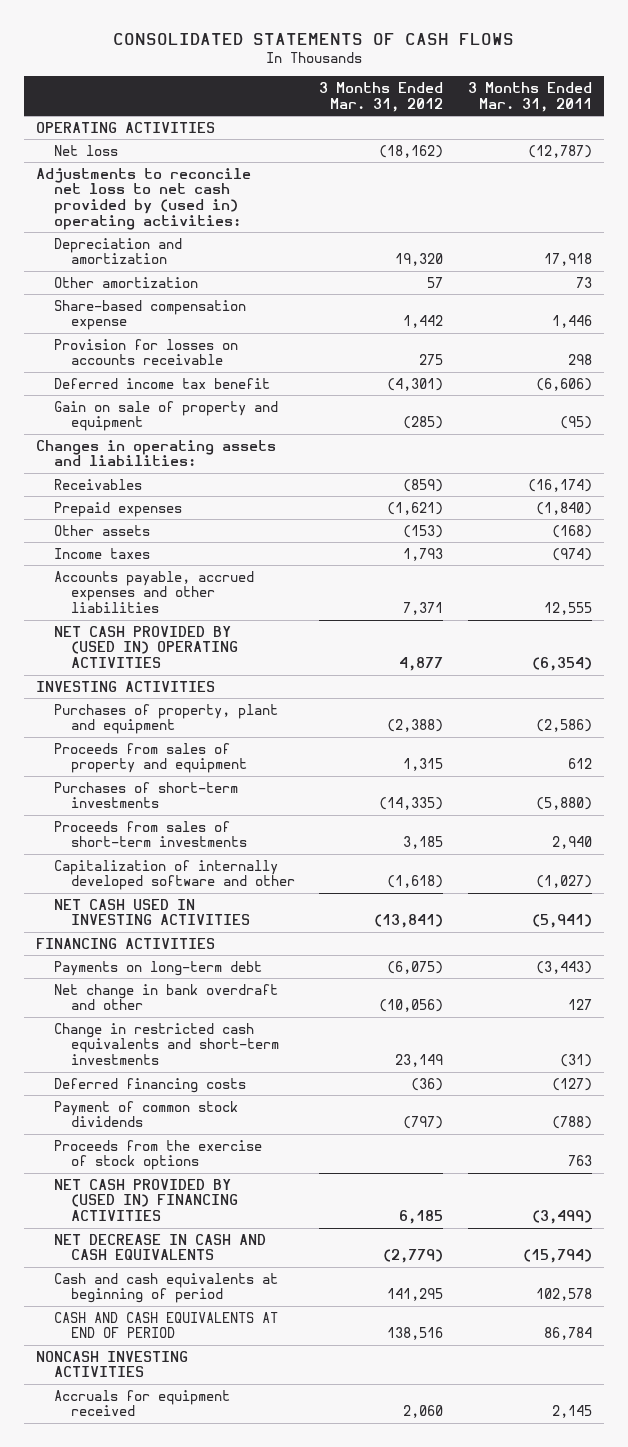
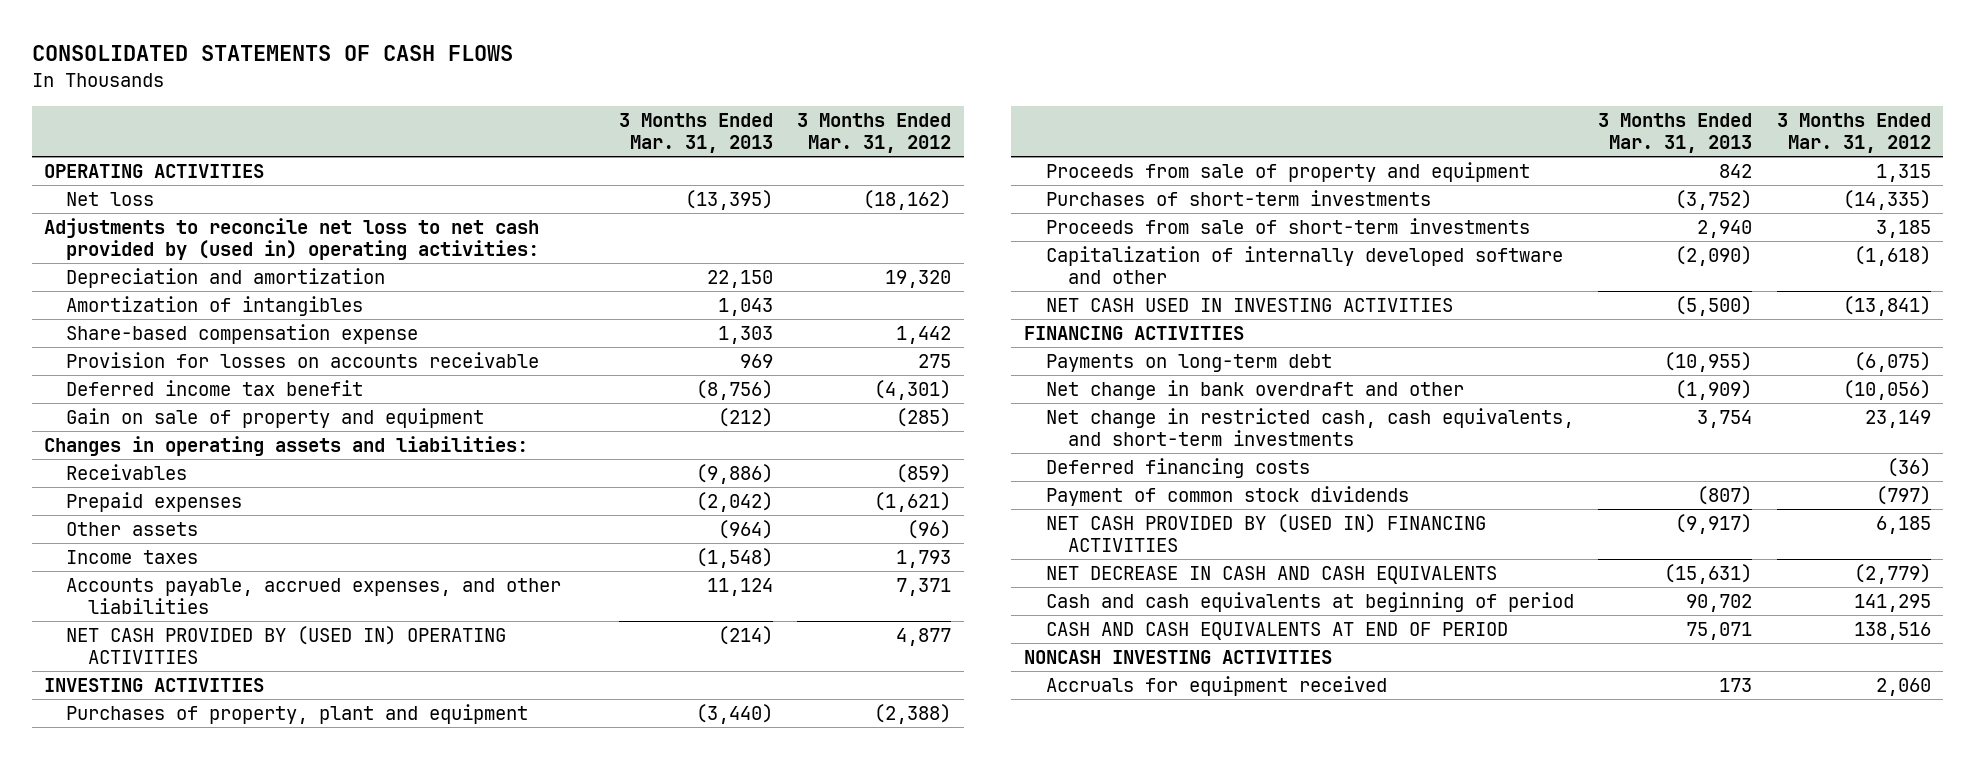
[467,82,592,112] 3 Months Ended Mar. 31, 2011 -> none
none -> [618,113,773,154] 3 Months Ended Mar. 31, 2013
[53,276,198,288] Other amortization -> none
none -> [66,295,364,316] Amortization of intangibles
[403,524,444,538] (153) -> [907,519,952,539] (96)
[53,570,254,613] Accounts payable, accrued expenses and other liabilities -> [66,577,562,615] Accounts payable, accrued expenses, and other liabilities
[53,742,247,774] Proceeds from sales of property and equipment -> [1045,161,1530,182] Proceeds from sale of property and equipment
[53,820,247,848] Proceeds from sales of short-term investments -> [1045,217,1530,234] Proceeds from sale of short-term investments
[53,1022,279,1065] Change in restricted cash equivalents and short-term investments -> [1045,407,1574,447] Net change in restricted cash, cash equivalents, and short-term investments
[53,1139,262,1171] Proceeds from the exercise of stock options -> none

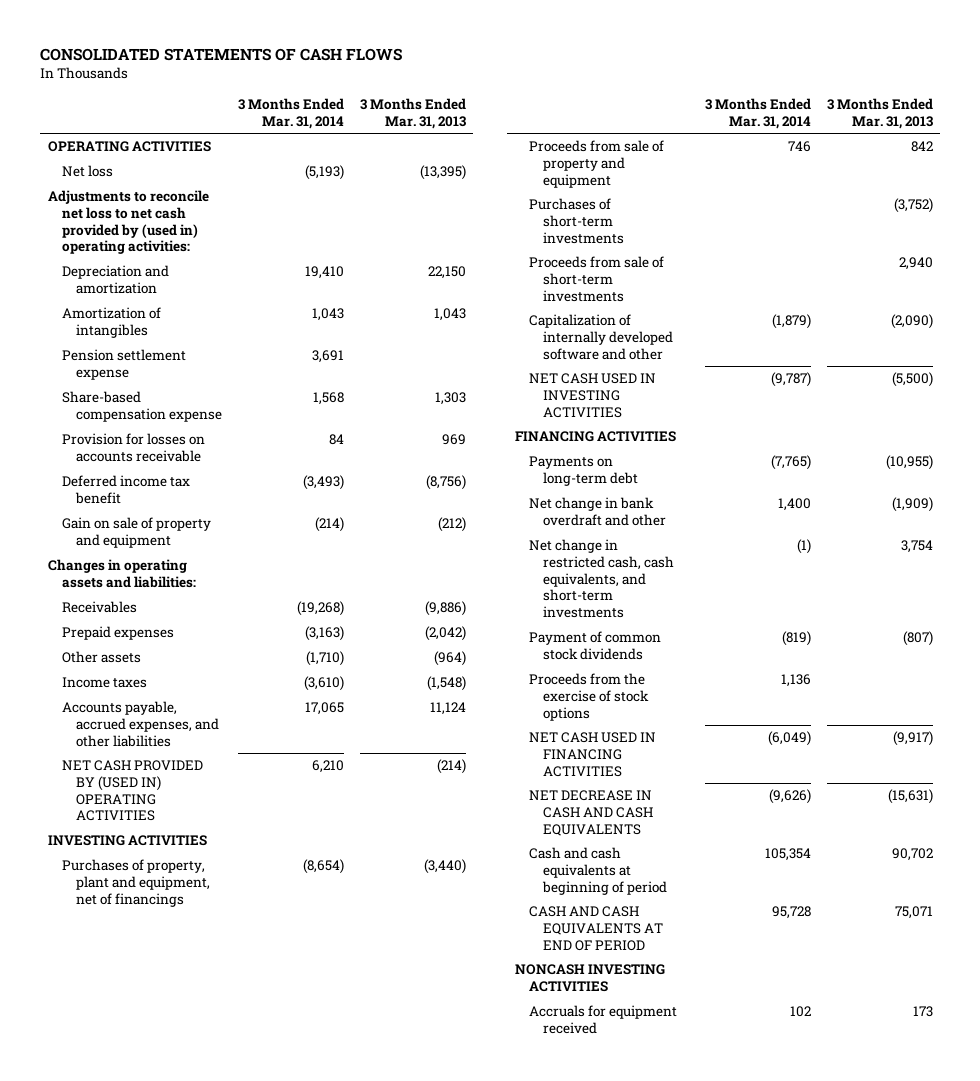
[797,113,952,154] 3 Months Ended Mar. 31, 2012 -> none
none -> [237,98,344,129] 3 Months Ended Mar. 31, 2014
none -> [61,349,186,380] Pension settlement expense
[66,703,529,724] Purchases of property, plant and equipment -> [61,859,211,907] Purchases of property, plant and equipment, net of financings
[1045,457,1310,478] Deferred financing costs -> none
none -> [528,673,650,721] Proceeds from the exercise of stock options
[1045,513,1486,553] NET CASH PROVIDED BY (USED IN) FINANCING ACTIVITIES -> [528,732,656,777] NET CASH USED IN FINANCING ACTIVITIES

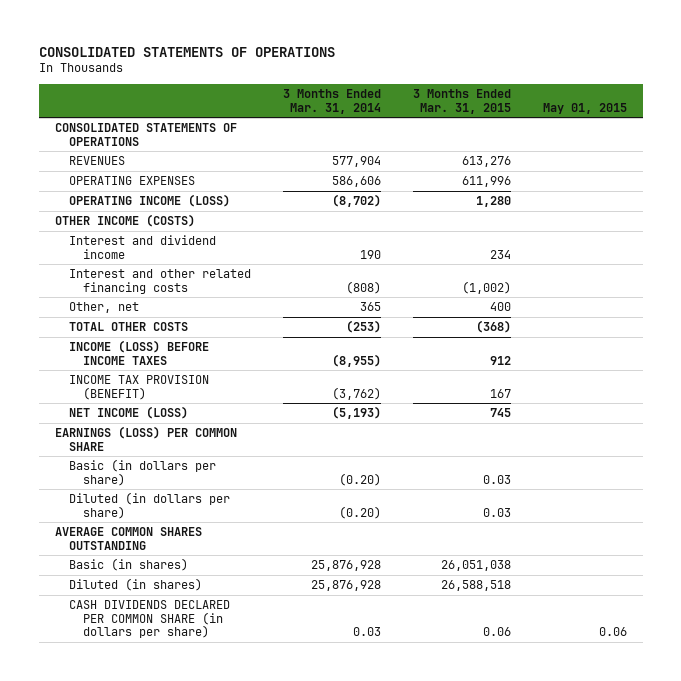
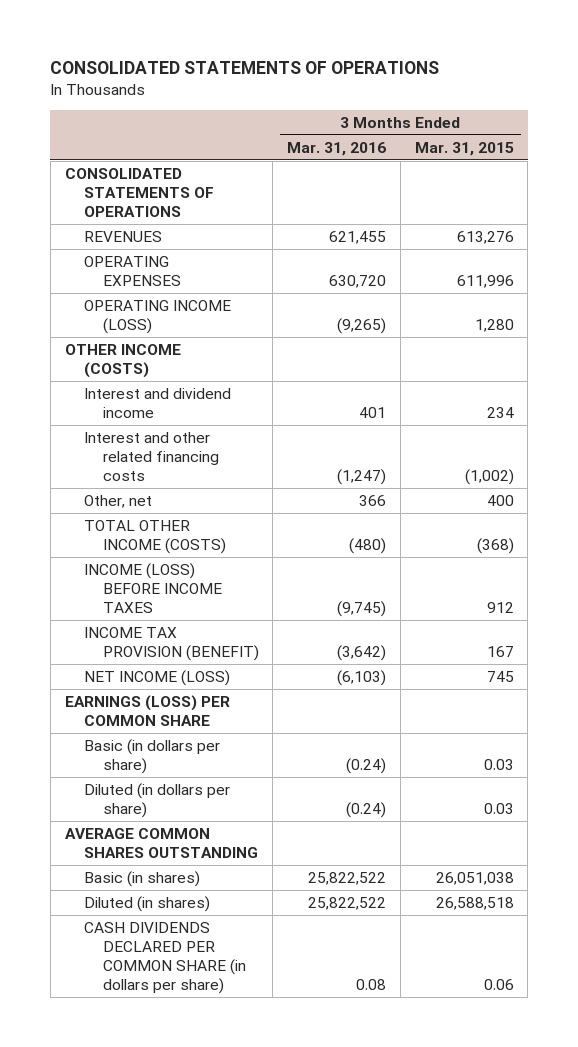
[282,88,381,114] 3 Months Ended Mar. 31, 2014 -> none
[542,102,627,114] May 01, 2015 -> none
none -> [287,141,387,156] Mar. 31, 2016
[68,321,188,331] TOTAL OTHER COSTS -> [83,519,226,554] TOTAL OTHER INCOME (COSTS)

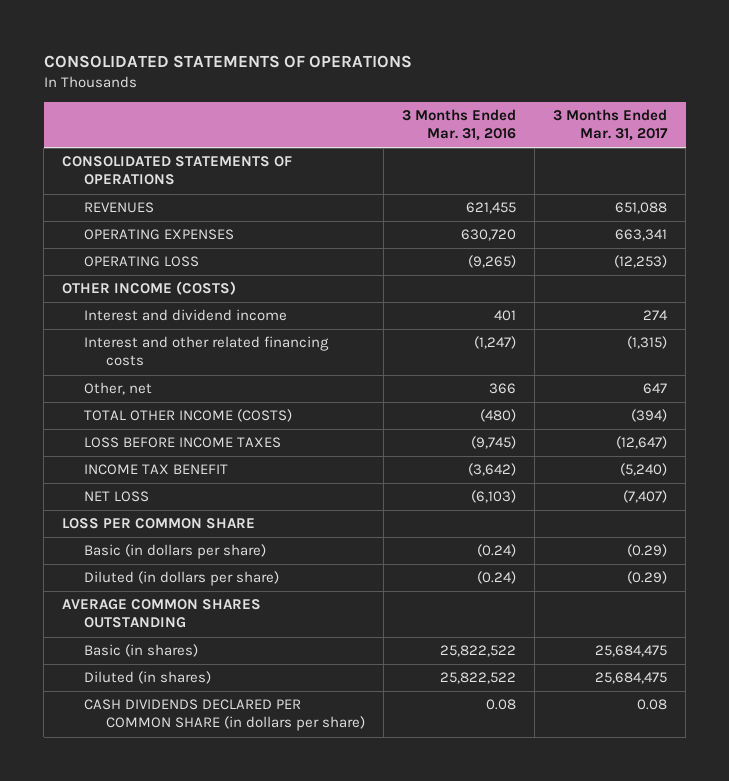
[414,141,514,156] Mar. 31, 2015 -> none
none -> [553,109,669,142] 3 Months Ended Mar. 31, 2017
[83,299,231,334] OPERATING INCOME (LOSS) -> [84,256,200,268] OPERATING LOSS
[83,562,222,613] INCOME (LOSS) BEFORE INCOME TAXES -> [84,437,282,449] LOSS BEFORE INCOME TAXES
[83,626,259,661] INCOME TAX PROVISION (BENEFIT) -> [84,464,229,476] INCOME TAX BENEFIT
[83,669,230,686] NET INCOME (LOSS) -> [84,491,150,503] NET LOSS
[64,694,230,726] EARNINGS (LOSS) PER COMMON SHARE -> [62,518,256,530] LOSS PER COMMON SHARE

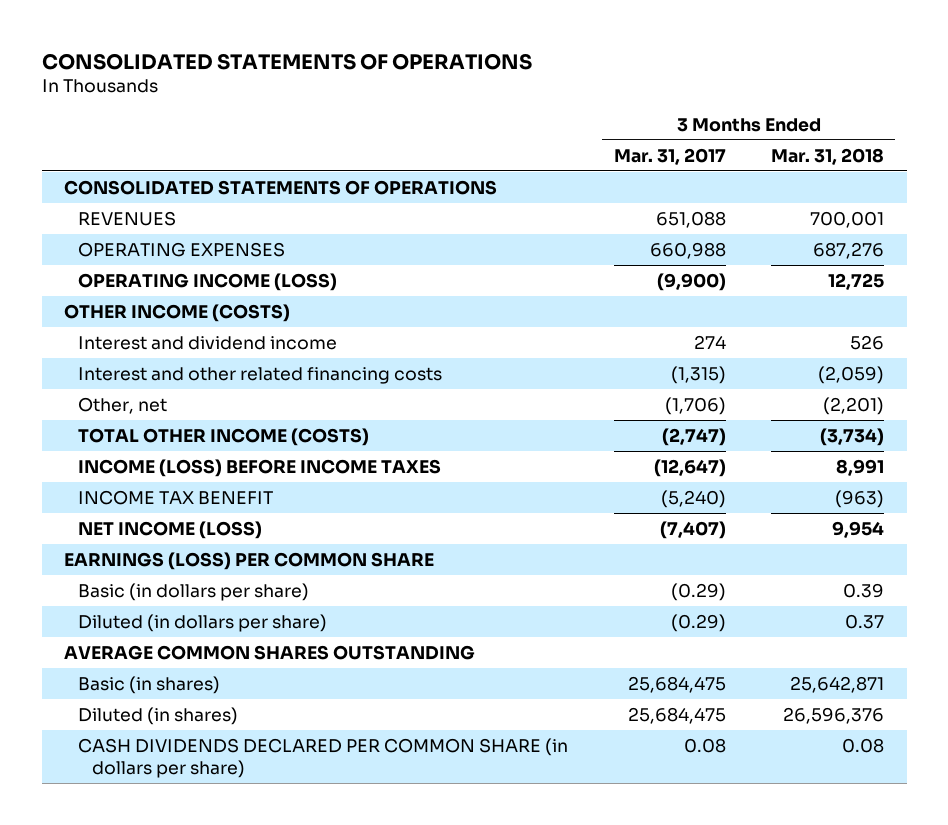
[401,109,516,142] 3 Months Ended Mar. 31, 2016 -> none
none -> [770,147,884,165] Mar. 31, 2018
[615,229,668,242] 663,341 -> [649,241,726,259] 660,988
[84,256,200,268] OPERATING LOSS -> [78,272,338,291] OPERATING INCOME (LOSS)
[614,255,668,269] (12,253) -> [656,272,726,291] (9,900)
[643,383,668,395] 647 -> [664,396,726,415] (1,706)
[631,409,668,423] (394) -> [661,427,726,446] (2,747)
[84,437,282,449] LOSS BEFORE INCOME TAXES -> [78,458,442,477] INCOME (LOSS) BEFORE INCOME TAXES
[84,491,150,503] NET LOSS -> [78,520,263,539] NET INCOME (LOSS)
[62,518,256,530] LOSS PER COMMON SHARE -> [64,551,435,570] EARNINGS (LOSS) PER COMMON SHARE

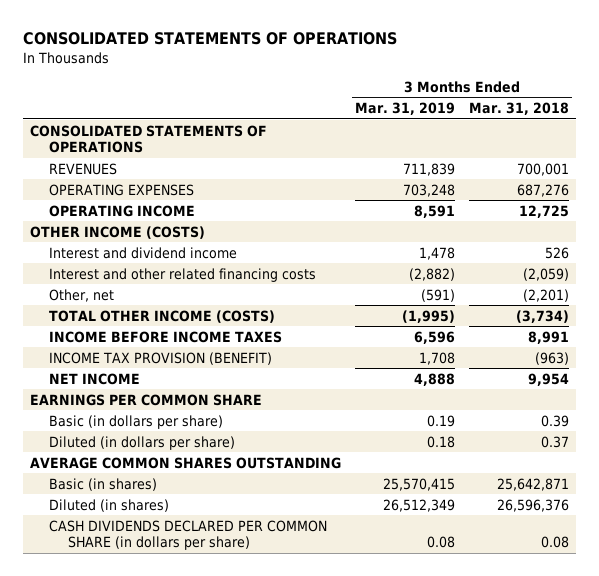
[613,147,726,165] Mar. 31, 2017 -> none
none -> [354,102,455,116] Mar. 31, 2019
[78,272,338,291] OPERATING INCOME (LOSS) -> [49,204,196,217] OPERATING INCOME
[78,458,442,477] INCOME (LOSS) BEFORE INCOME TAXES -> [49,330,283,343] INCOME BEFORE INCOME TAXES
[78,489,274,505] INCOME TAX BENEFIT -> [49,351,273,365] INCOME TAX PROVISION (BENEFIT)
[78,520,263,539] NET INCOME (LOSS) -> [49,372,141,385] NET INCOME
[64,551,435,570] EARNINGS (LOSS) PER COMMON SHARE -> [30,393,263,406] EARNINGS PER COMMON SHARE

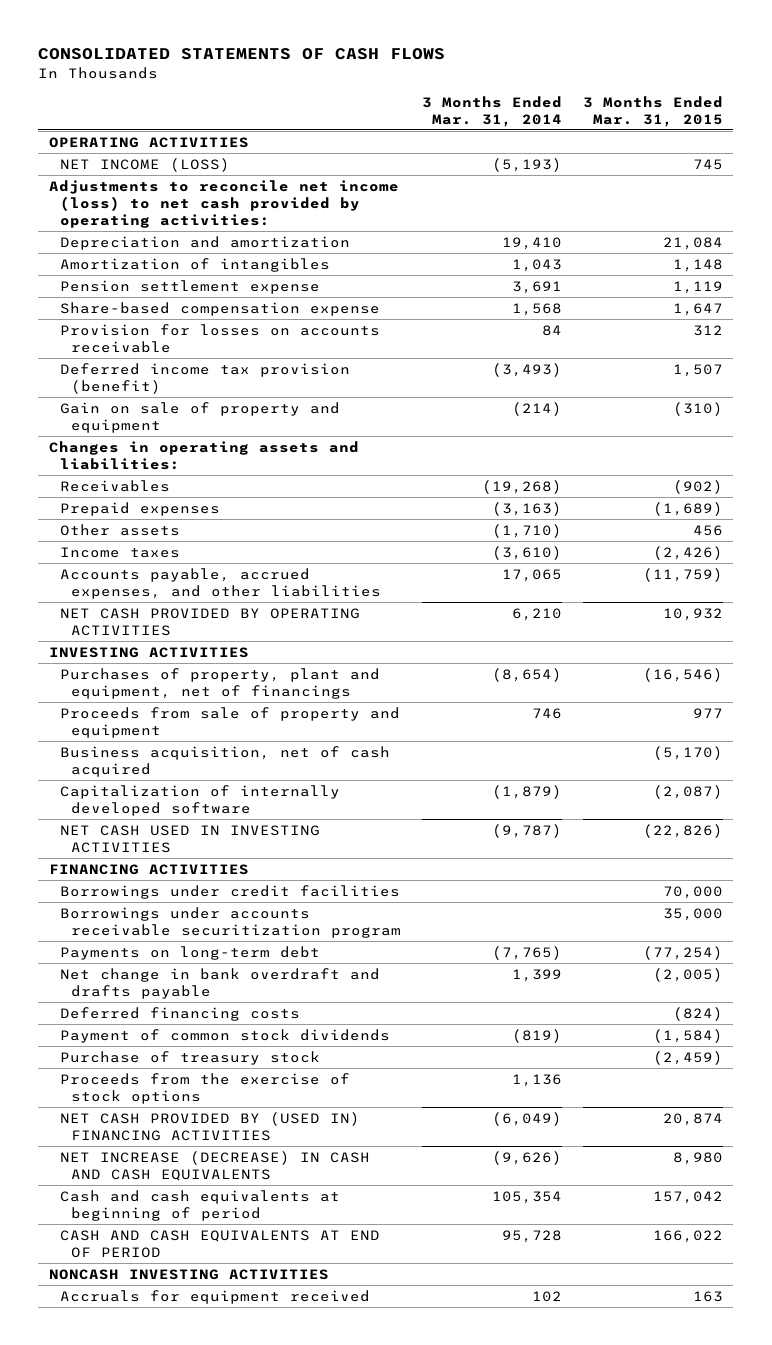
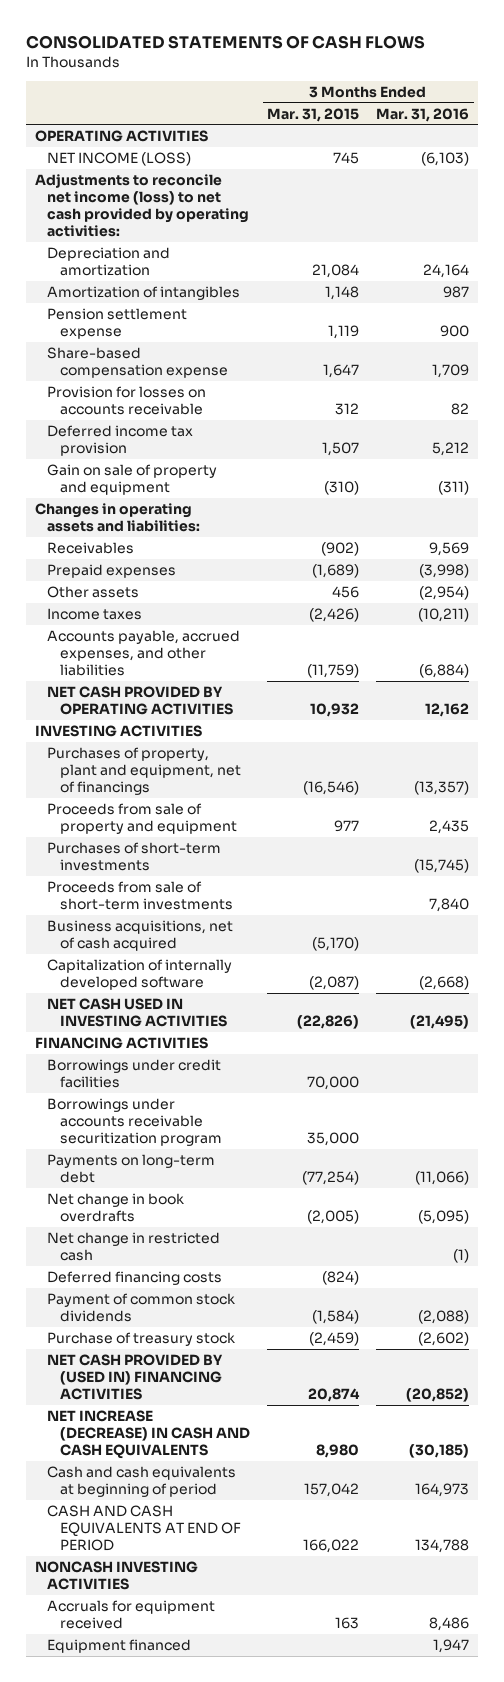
[421,95,562,127] 3 Months Ended Mar. 31, 2014 -> none
none -> [376,107,470,122] Mar. 31, 2016
[59,362,350,394] Deferred income tax provision (benefit) -> [47,425,194,456] Deferred income tax provision
none -> [47,842,222,871] Purchases of short-term investments
none -> [47,881,234,910] Proceeds from sale of short-term investments
[59,745,390,777] Business acquisition, net of cash acquired -> [47,920,234,951] Business acquisitions, net of cash acquired
[59,967,380,999] Net change in bank overdraft and drafts payable -> none
none -> [47,1193,185,1222] Net change in book overdrafts
none -> [47,1232,221,1261] Net change in restricted cash
[59,1072,350,1104] Proceeds from the exercise of stock options -> none
none -> [47,1639,192,1654] Equipment financed

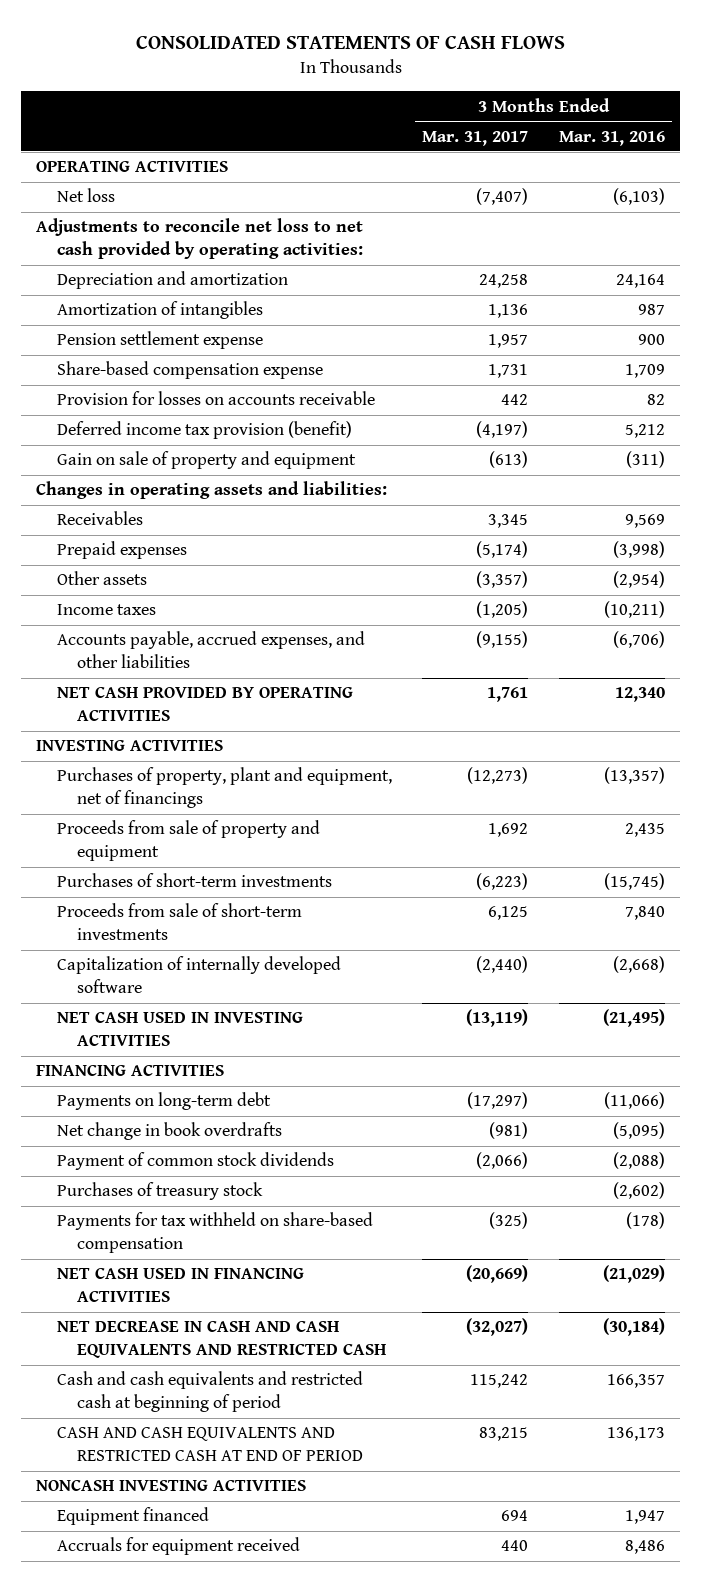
[267,107,360,122] Mar. 31, 2015 -> none
none -> [422,130,529,146] Mar. 31, 2017
[47,152,192,167] NET INCOME (LOSS) -> [56,188,115,203] Net loss
[34,174,250,237] Adjustments to reconcile net income (loss) to net cash provided by operating activities: -> [36,218,364,260] Adjustments to reconcile net loss to net cash provided by operating activities:
[47,425,194,456] Deferred income tax provision -> [56,421,352,440] Deferred income tax provision (benefit)
[419,663,470,678] (6,884) -> [612,631,665,649] (6,706)
[425,702,470,717] 12,162 -> [614,687,665,703] 12,340
[47,920,234,951] Business acquisitions, net of cash acquired -> none
[47,1059,222,1088] Borrowings under credit facilities -> none
[47,1098,223,1146] Borrowings under accounts receivable securitization program -> none
[47,1232,221,1261] Net change in restricted cash -> none
[47,1271,223,1286] Deferred financing costs -> none
[47,1332,236,1347] Purchase of treasury stock -> [56,1182,263,1201] Purchases of treasury stock
none -> [56,1212,373,1254] Payments for tax withheld on share-based compensation
[47,1354,224,1400] NET CASH PROVIDED BY (USED IN) FINANCING ACTIVITIES -> [56,1268,304,1303] NET CASH USED IN FINANCING ACTIVITIES
[406,1387,470,1402] (20,852) -> [602,1265,665,1284] (21,029)
[47,1410,251,1459] NET INCREASE (DECREASE) IN CASH AND CASH EQUIVALENTS -> [56,1321,387,1359] NET DECREASE IN CASH AND CASH EQUIVALENTS AND RESTRICTED CASH
[409,1443,470,1458] (30,185) -> [602,1318,665,1337] (30,184)
[47,1466,237,1497] Cash and cash equivalents at beginning of period -> [56,1371,363,1413] Cash and cash equivalents and restricted cash at beginning of period
[415,1482,470,1497] 164,973 -> [606,1374,665,1389] 166,357
[47,1505,242,1551] CASH AND CASH EQUIVALENTS AT END OF PERIOD -> [56,1427,364,1462] CASH AND CASH EQUIVALENTS AND RESTRICTED CASH AT END OF PERIOD
[415,1538,470,1553] 134,788 -> [606,1427,665,1442] 136,173
[47,1600,216,1629] Accruals for equipment received -> [56,1537,300,1556] Accruals for equipment received

